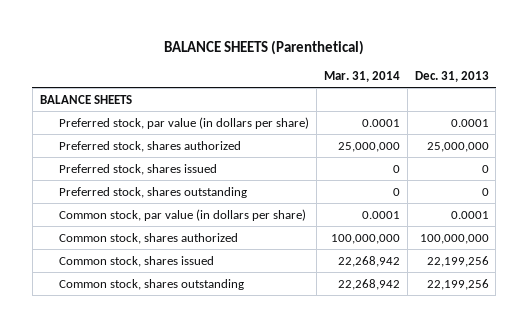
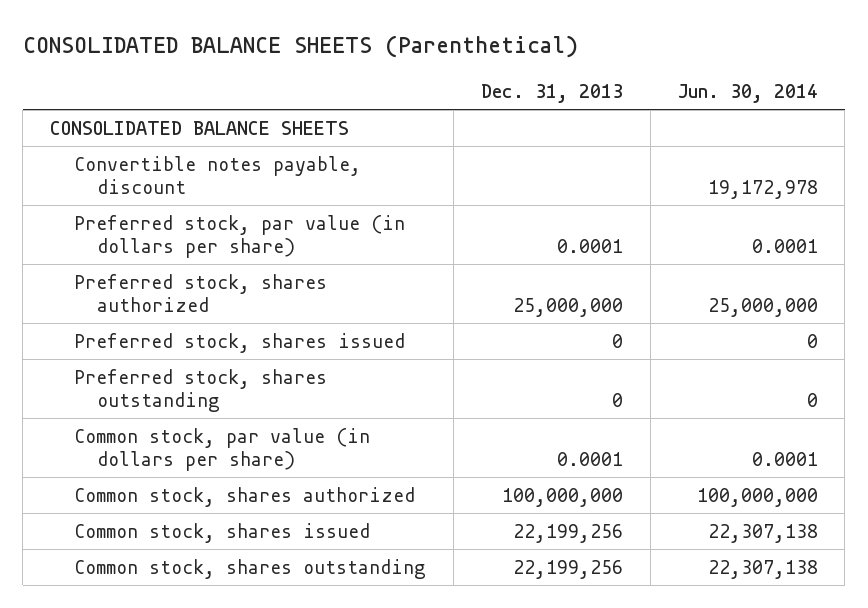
[164,39,365,55] BALANCE SHEETS (Parenthetical) -> [22,35,578,59] CONSOLIDATED BALANCE SHEETS (Parenthetical)
[323,70,400,82] Mar. 31, 2014 -> none
none -> [677,83,818,103] Jun. 30, 2014
[39,94,132,104] BALANCE SHEETS -> [50,120,350,135] CONSOLIDATED BALANCE SHEETS
none -> [73,155,361,194] Convertible notes payable, discount

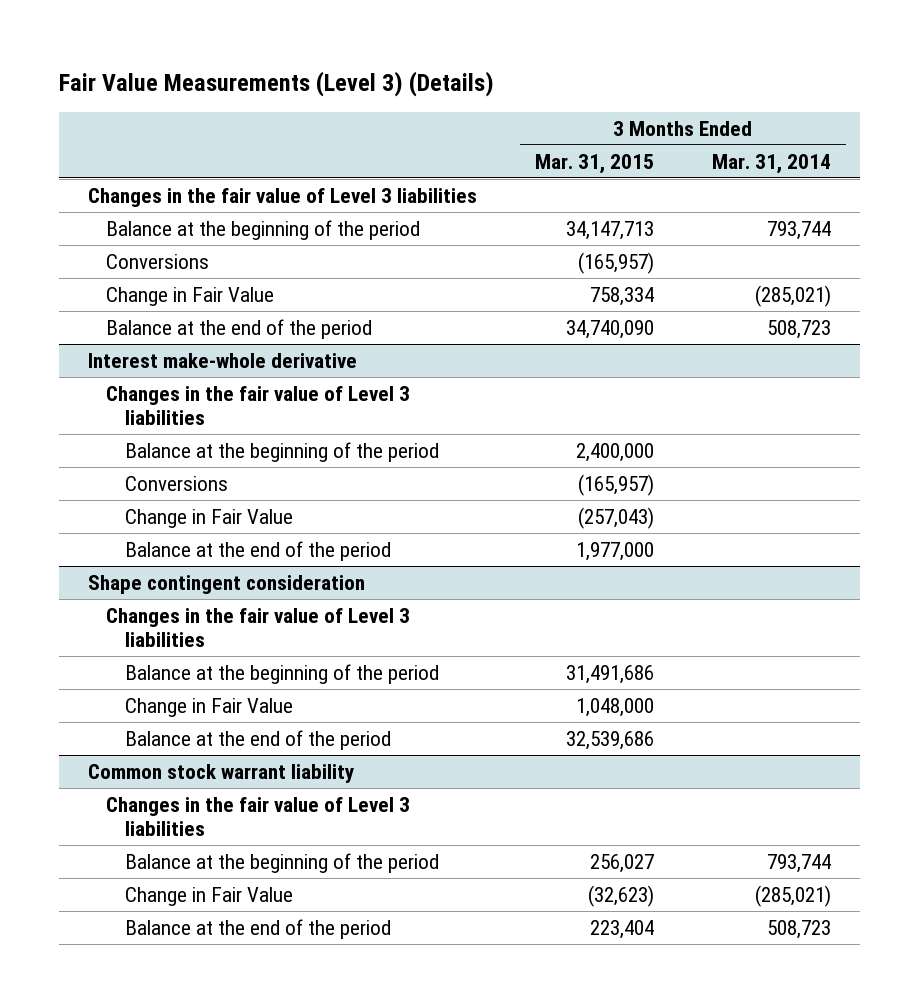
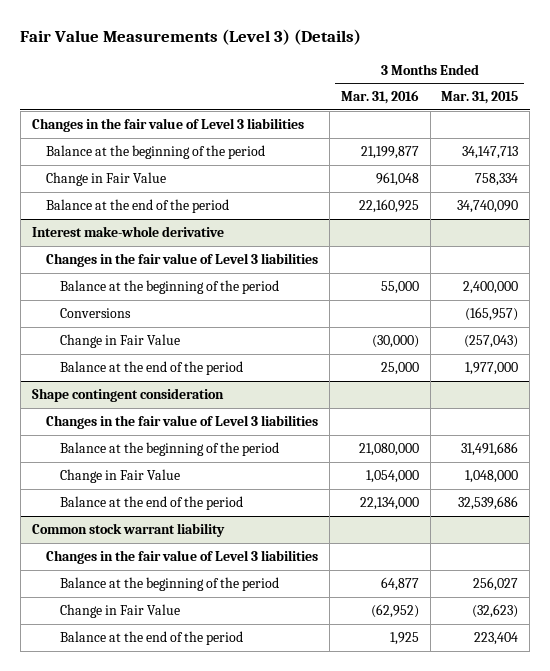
[712,153,832,174] Mar. 31, 2014 -> none
none -> [340,90,419,105] Mar. 31, 2016
[106,253,210,269] Conversions -> none

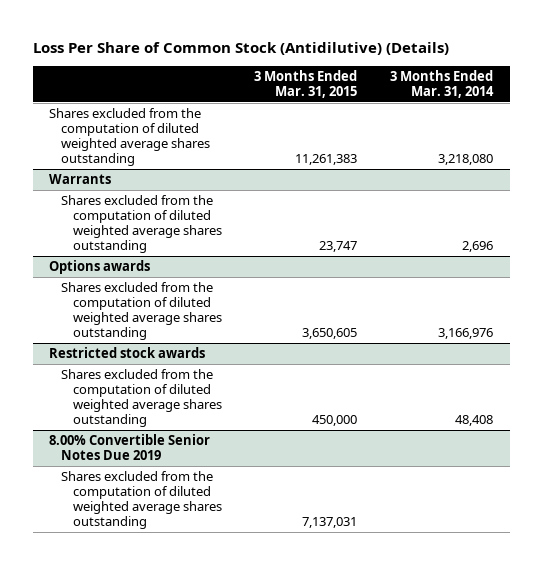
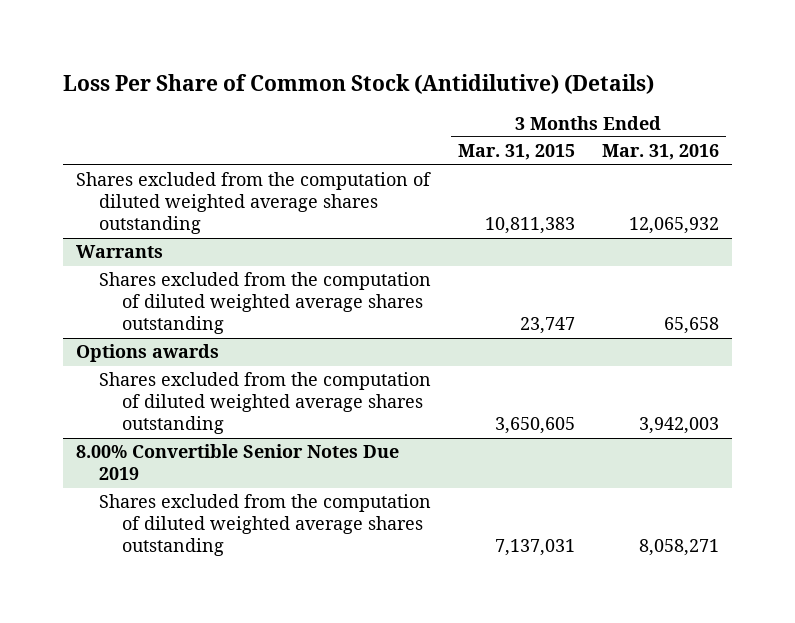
[390,70,495,99] 3 Months Ended Mar. 31, 2014 -> none
none -> [601,144,719,161] Mar. 31, 2016
[295,154,358,166] 11,261,383 -> [485,217,576,235] 10,811,383
[49,347,206,359] Restricted stock awards -> none
[60,369,222,428] Shares excluded from the computation of diluted weighted average shares outstanding -> none

